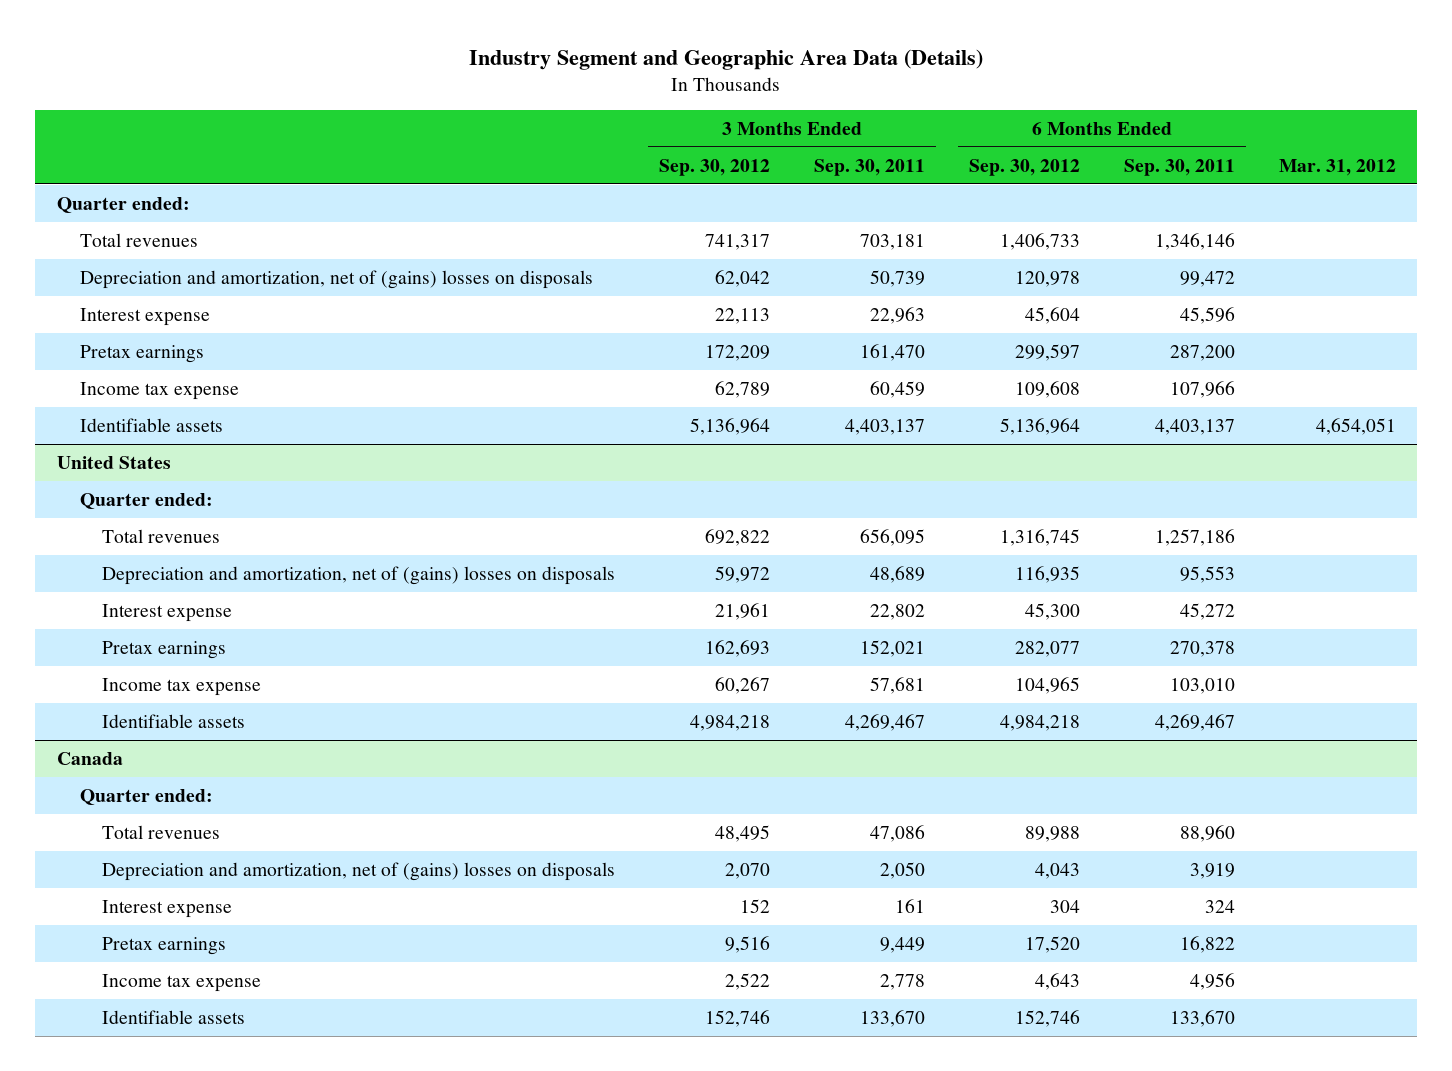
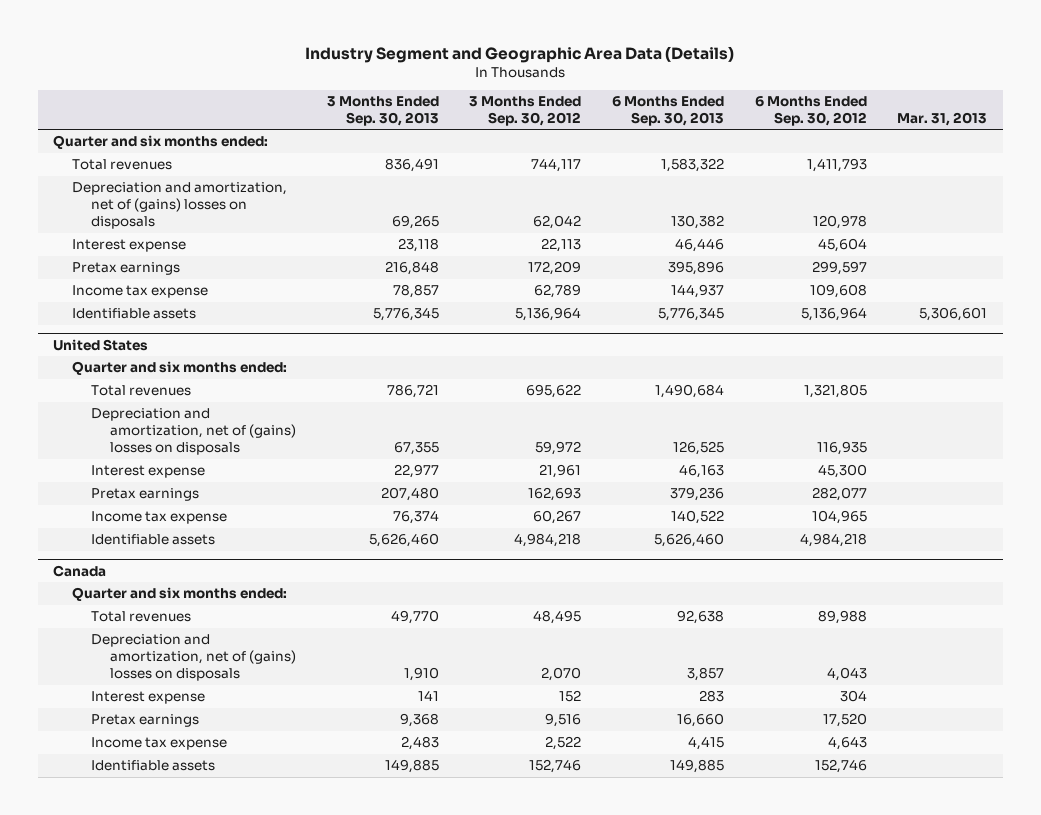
[814,158,926,176] Sep. 30, 2011 -> none
[1123,158,1235,176] Sep. 30, 2011 -> none
[1278,158,1396,176] Mar. 31, 2012 -> none
none -> [326,96,439,126] 3 Months Ended Sep. 30, 2013
none -> [611,96,724,126] 6 Months Ended Sep. 30, 2013
none -> [897,111,988,126] Mar. 31, 2013
[56,196,190,213] Quarter ended: -> [53,135,269,150] Quarter and six months ended:
[705,233,771,250] 741,317 -> [531,158,582,173] 744,117
[999,232,1080,250] 1,406,733 -> [806,158,867,173] 1,411,793
[79,492,213,509] Quarter ended: -> [72,361,288,376] Quarter and six months ended:
[705,528,771,546] 692,822 -> [526,384,582,399] 695,622
[999,528,1080,546] 1,316,745 -> [803,384,867,399] 1,321,805
[79,788,213,805] Quarter ended: -> [72,587,288,602] Quarter and six months ended:

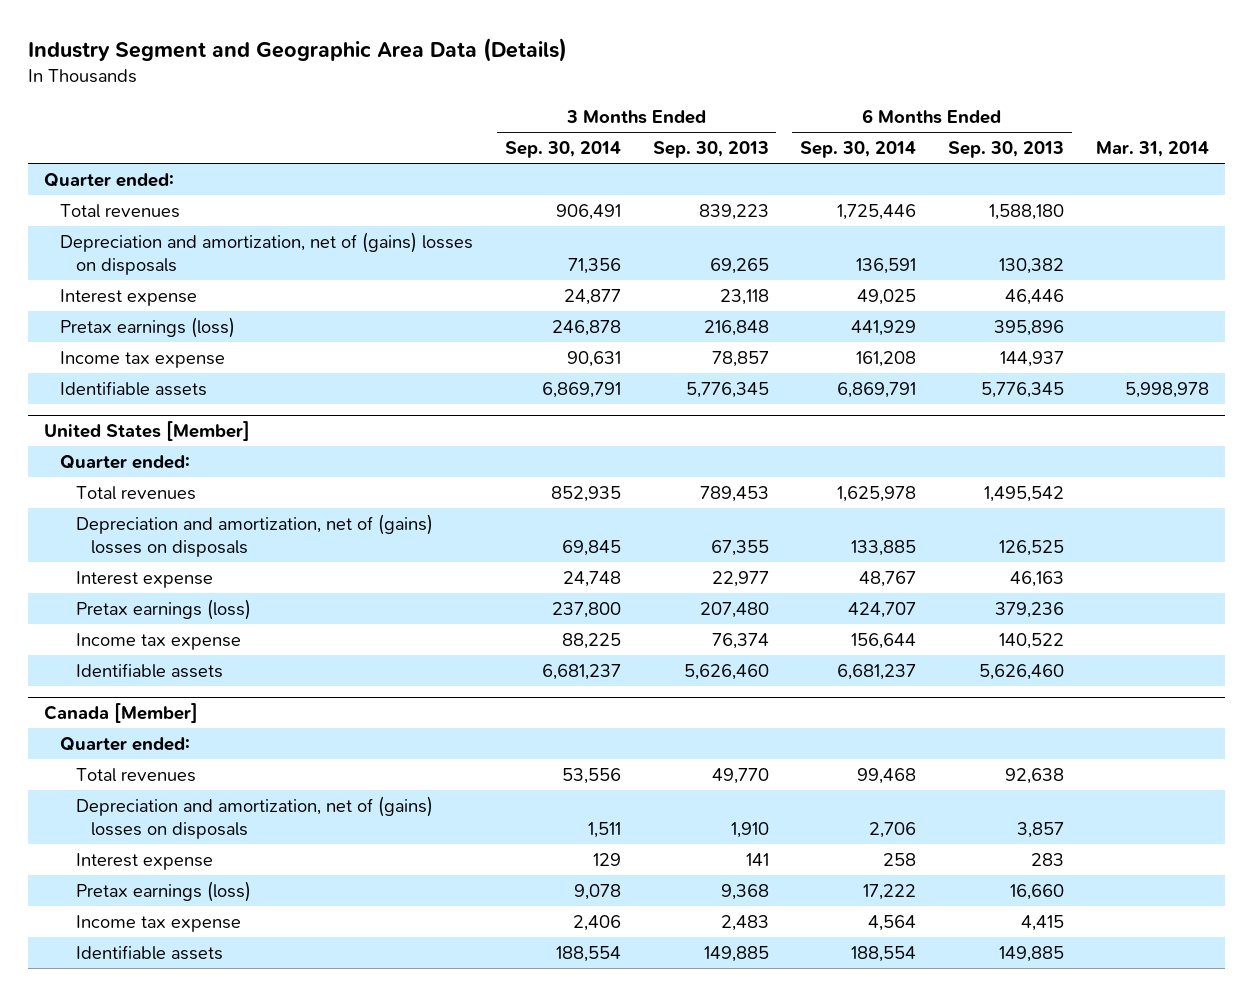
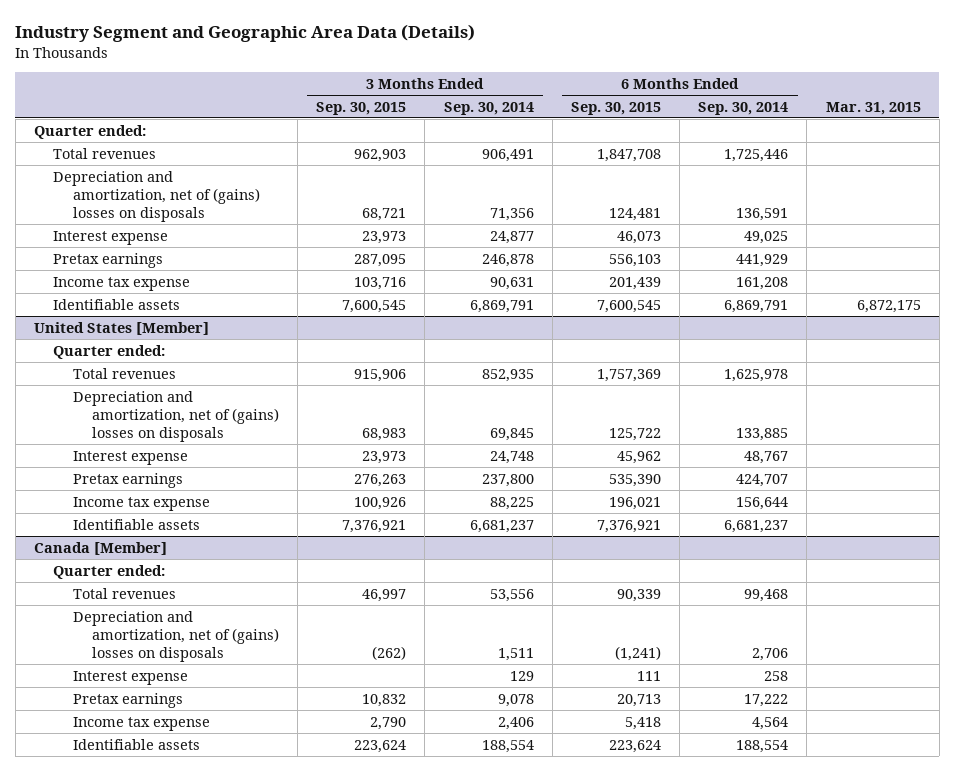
[652,140,769,158] Sep. 30, 2013 -> none
[948,140,1065,158] Sep. 30, 2013 -> none
[1095,140,1209,157] Mar. 31, 2014 -> none
none -> [316,101,407,115] Sep. 30, 2015
none -> [570,101,661,115] Sep. 30, 2015
none -> [825,101,921,115] Mar. 31, 2015
[59,316,235,338] Pretax earnings (loss) -> [53,252,164,268] Pretax earnings
[75,598,251,620] Pretax earnings (loss) -> [72,472,183,488] Pretax earnings
[75,880,251,902] Pretax earnings (loss) -> [72,692,183,708] Pretax earnings

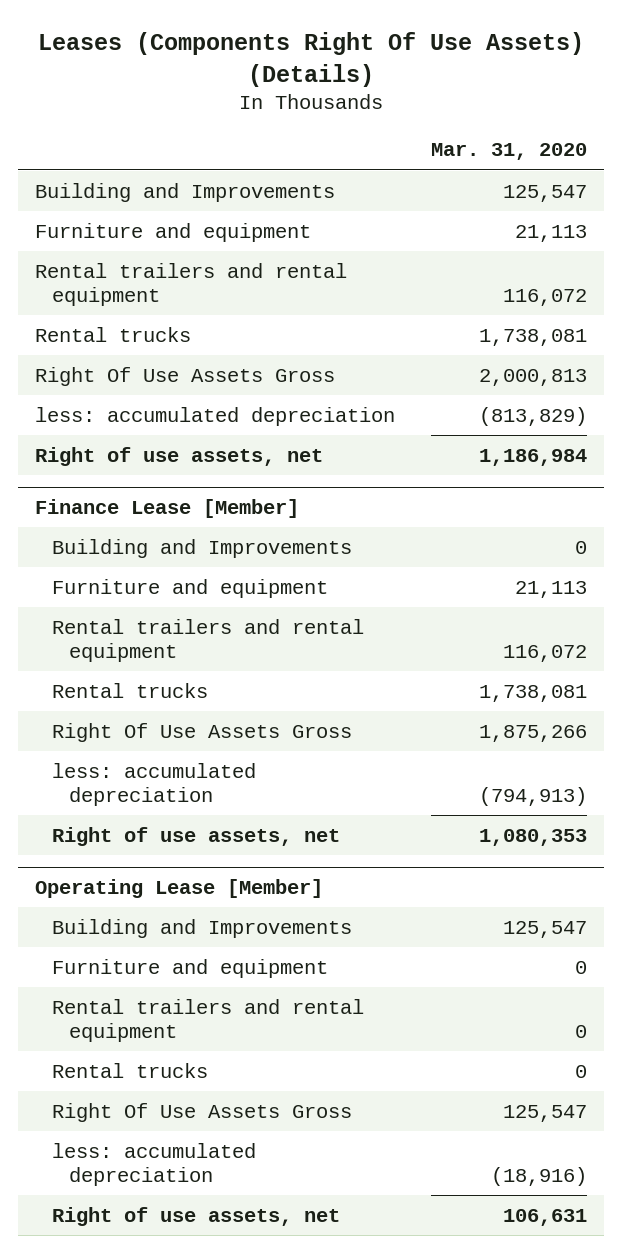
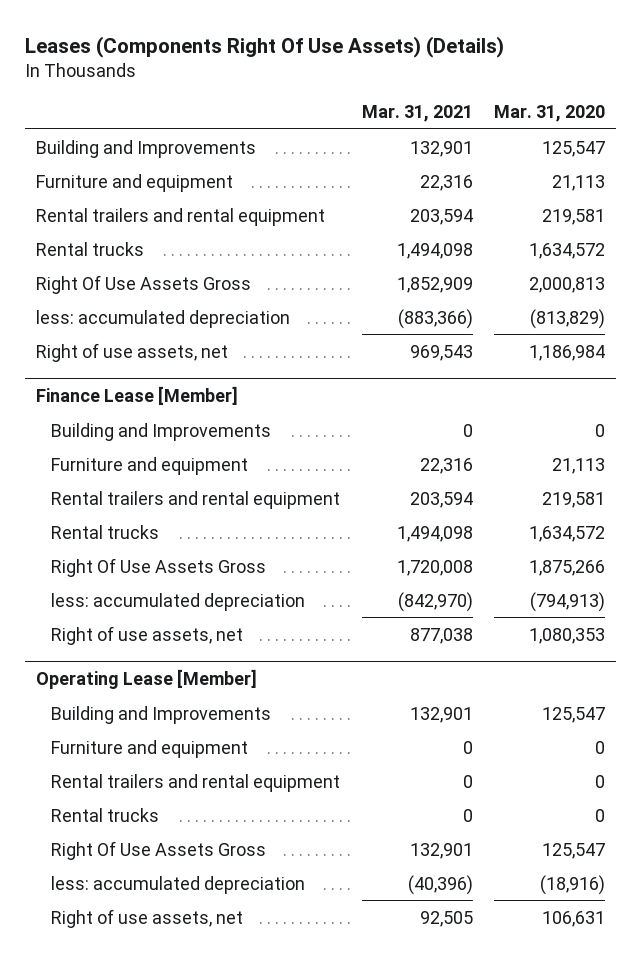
none -> [361,105,473,123] Mar. 31, 2021
[502,288,587,306] 116,072 -> [541,208,605,225] 219,581
[478,328,587,346] 1,738,081 -> [528,242,605,259] 1,634,572
[502,644,587,662] 116,072 -> [541,491,605,508] 219,581
[478,684,587,702] 1,738,081 -> [528,525,605,542] 1,634,572

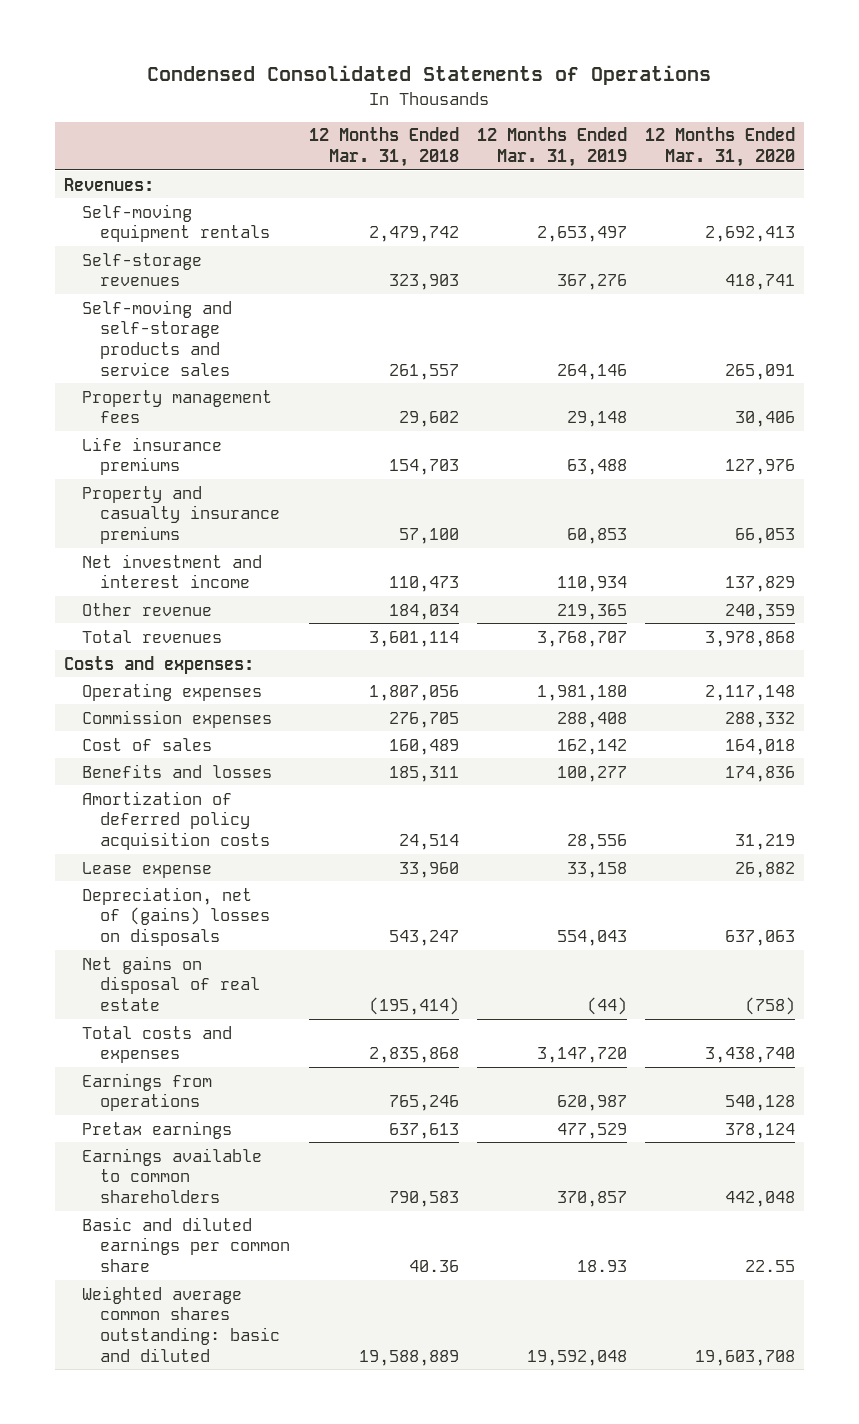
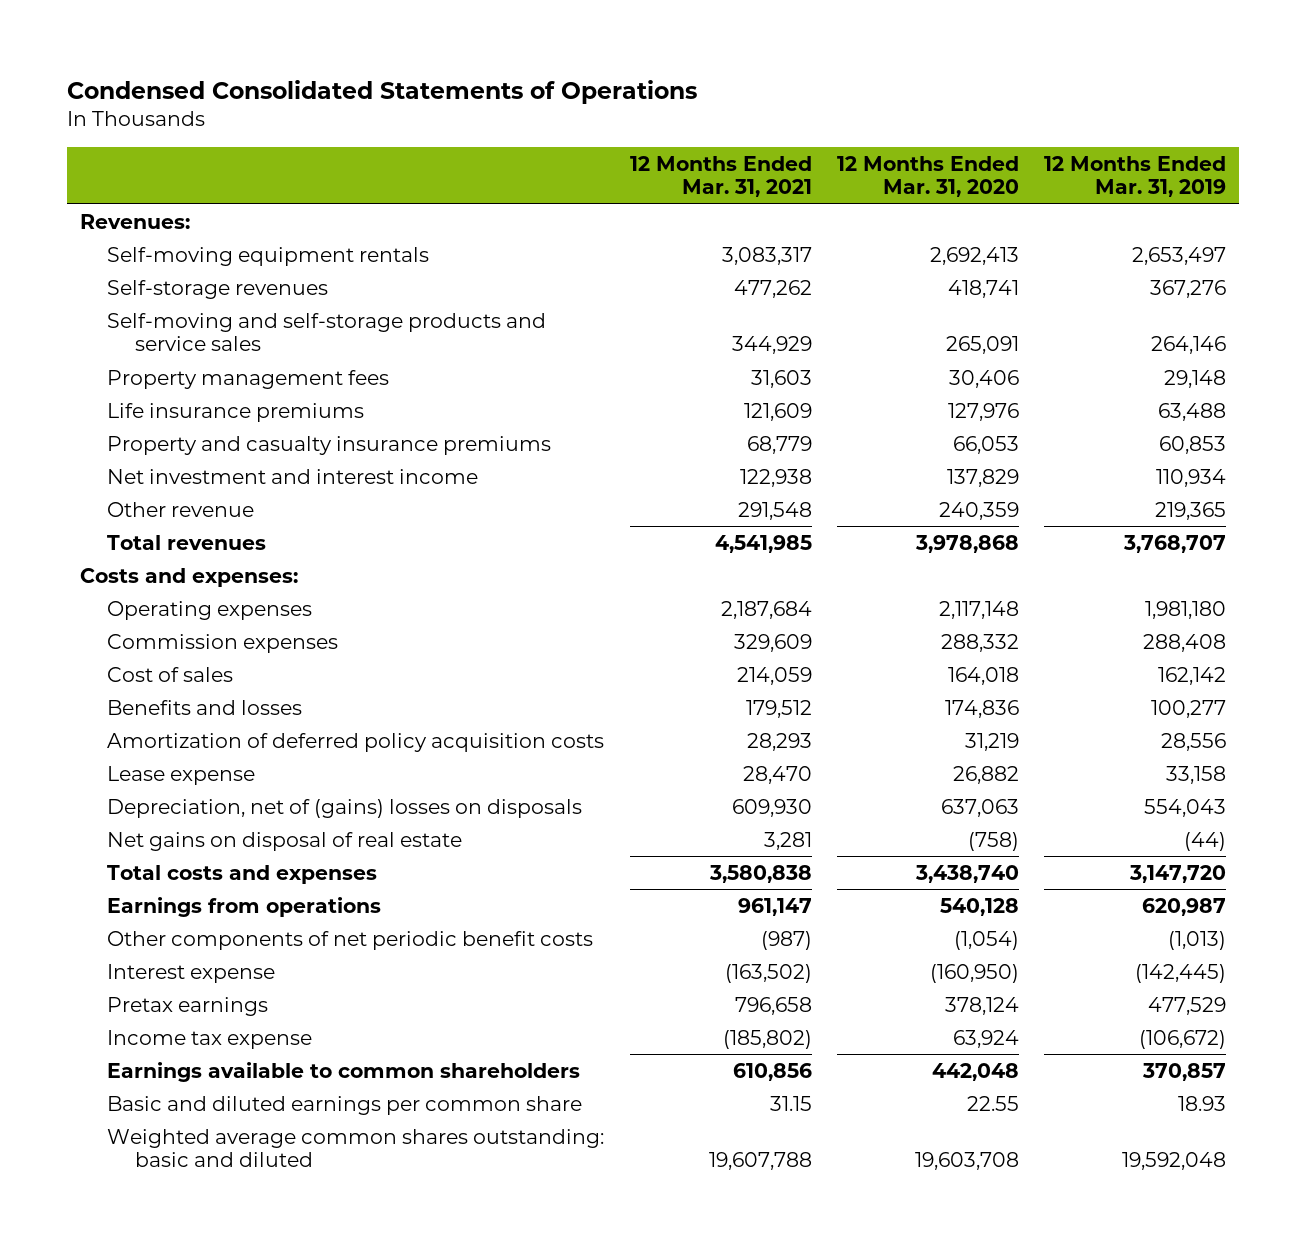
[308,127,459,168] 12 Months Ended Mar. 31, 2018 -> none
none -> [629,155,812,198] 12 Months Ended Mar. 31, 2021
none -> [107,930,594,950] Other components of net periodic benefit costs
none -> [107,963,276,983] Interest expense
none -> [107,1029,313,1049] Income tax expense

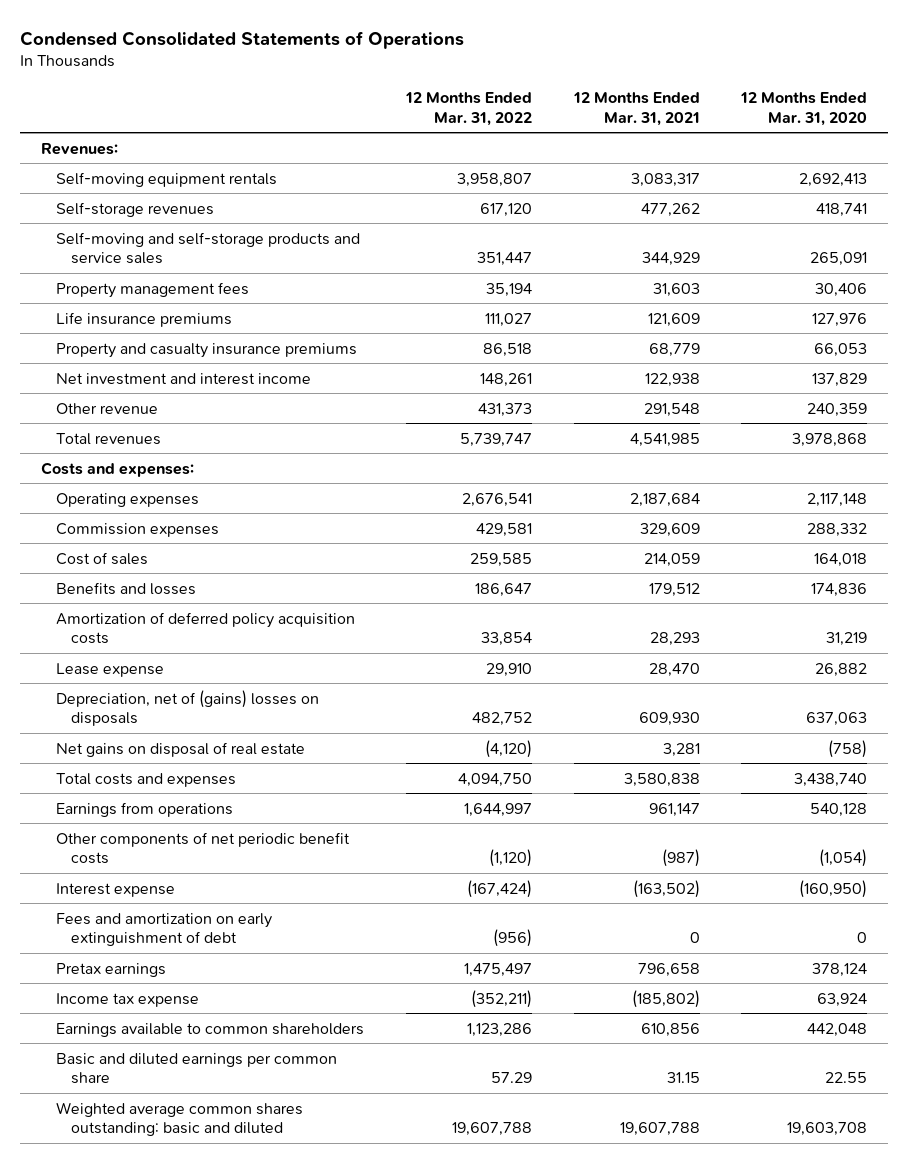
[1044,155,1227,198] 12 Months Ended Mar. 31, 2019 -> none
none -> [404,92,532,126] 12 Months Ended Mar. 31, 2022
none -> [55,912,272,947] Fees and amortization on early extinguishment of debt

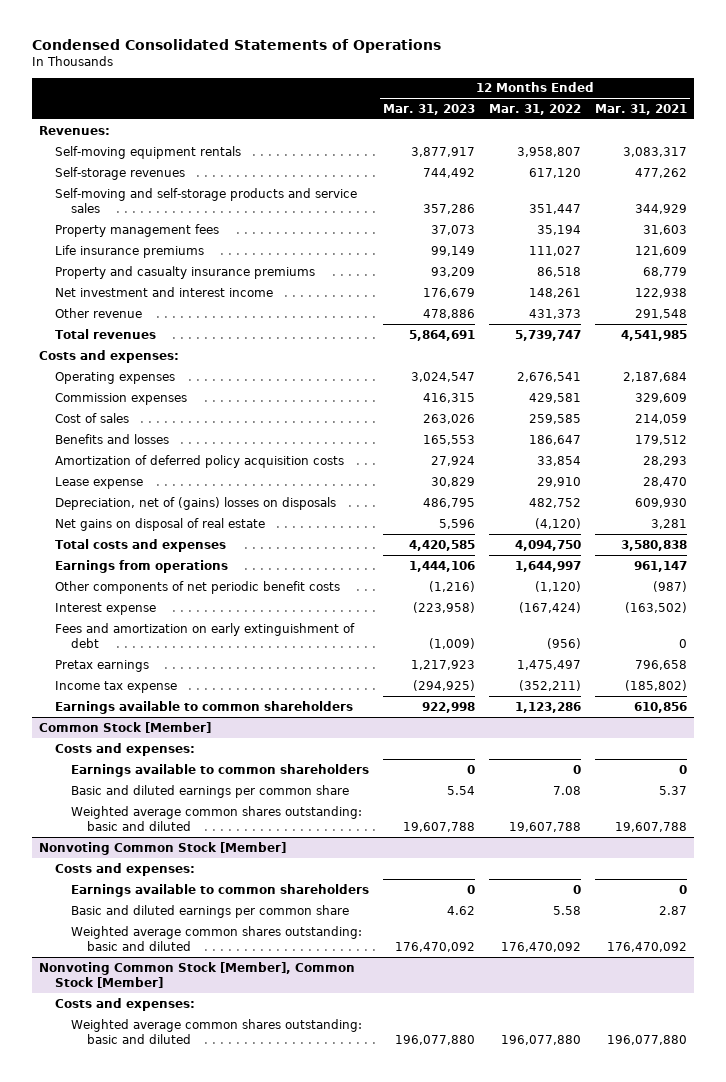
[740,92,868,126] 12 Months Ended Mar. 31, 2020 -> none
none -> [383,103,476,115] Mar. 31, 2023
none -> [38,721,211,733] Common Stock [Member]
none -> [54,742,195,756] Costs and expenses:
none -> [71,763,370,777] Earnings available to common shareholders
[490,1072,532,1084] 57.29 -> [552,785,581,795] 7.08
[666,1072,700,1084] 31.15 -> [658,785,687,795] 5.37
none -> [38,841,286,855] Nonvoting Common Stock [Member]
none -> [54,862,195,876] Costs and expenses:
none -> [71,883,370,897] Earnings available to common shareholders
none -> [71,904,350,918] Basic and diluted earnings per common share
none -> [71,925,363,951] Weighted average common shares outstanding: basic and diluted
none -> [38,961,355,988] Nonvoting Common Stock [Member], Common Stock [Member]
none -> [54,997,195,1011] Costs and expenses:
none -> [71,1018,363,1044] Weighted average common shares outstanding: basic and diluted

